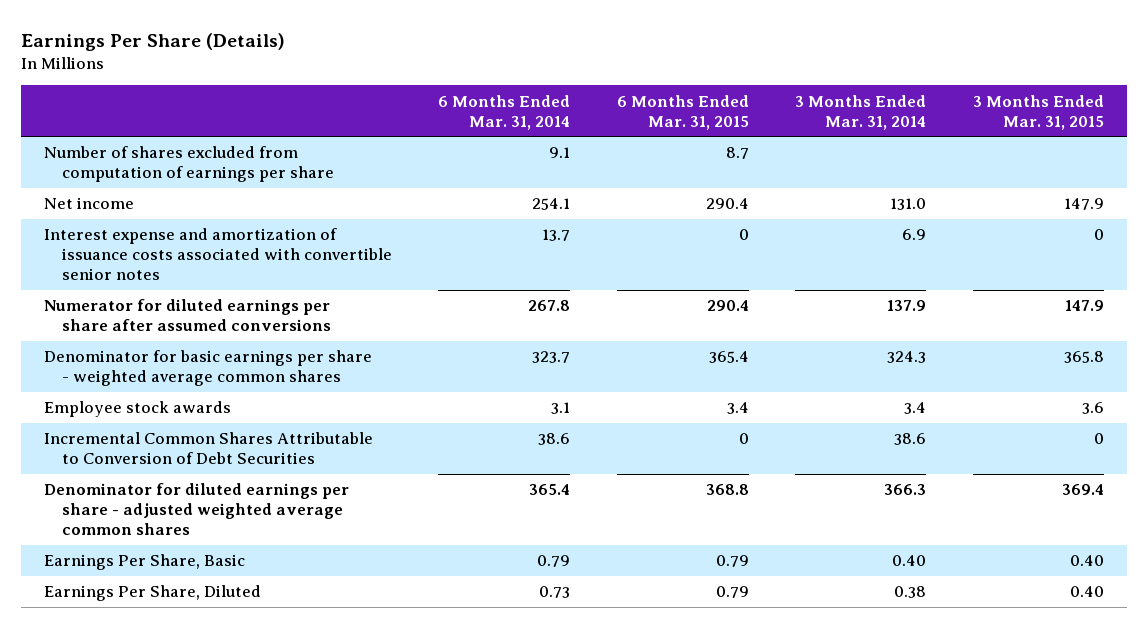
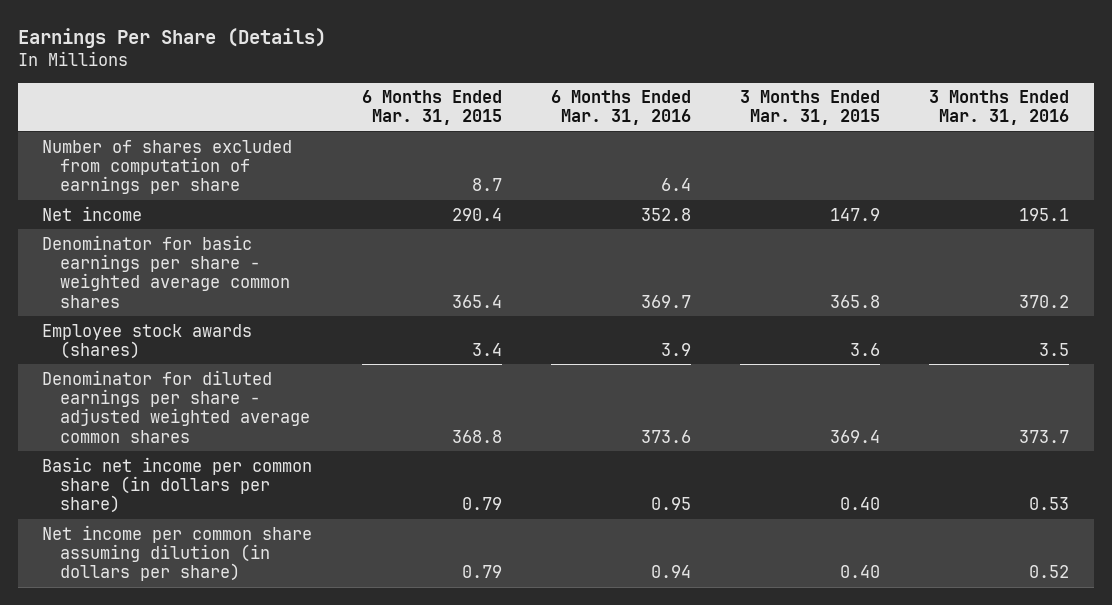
[438,94,571,130] 6 Months Ended Mar. 31, 2014 -> none
[795,94,927,130] 3 Months Ended Mar. 31, 2014 -> none
none -> [550,90,691,126] 6 Months Ended Mar. 31, 2016
none -> [929,90,1070,126] 3 Months Ended Mar. 31, 2016
[44,228,392,281] Interest expense and amortization of issuance costs associated with convertible senior notes -> none
[44,299,331,332] Numerator for diluted earnings per share after assumed conversions -> none
[44,432,374,465] Incremental Common Shares Attributable to Conversion of Debt Securities -> none
[44,401,232,418] Employee stock awards -> [42,323,253,359] Employee stock awards (shares)
[44,554,246,571] Earnings Per Share, Basic -> [42,456,313,514] Basic net income per common share (in dollars per share)
[44,585,262,602] Earnings Per Share, Diluted -> [42,524,313,582] Net income per common share assuming dilution (in dollars per share)

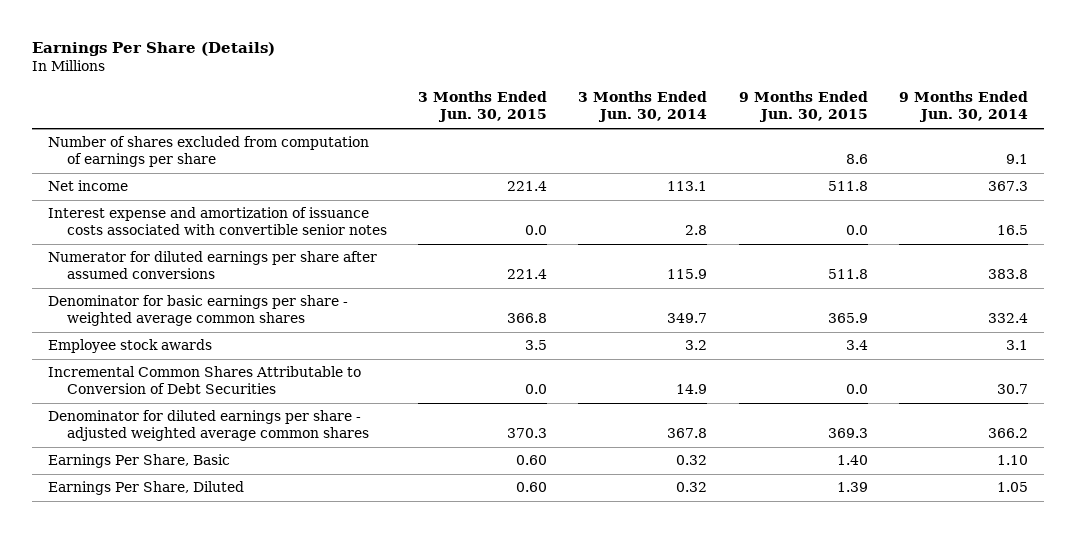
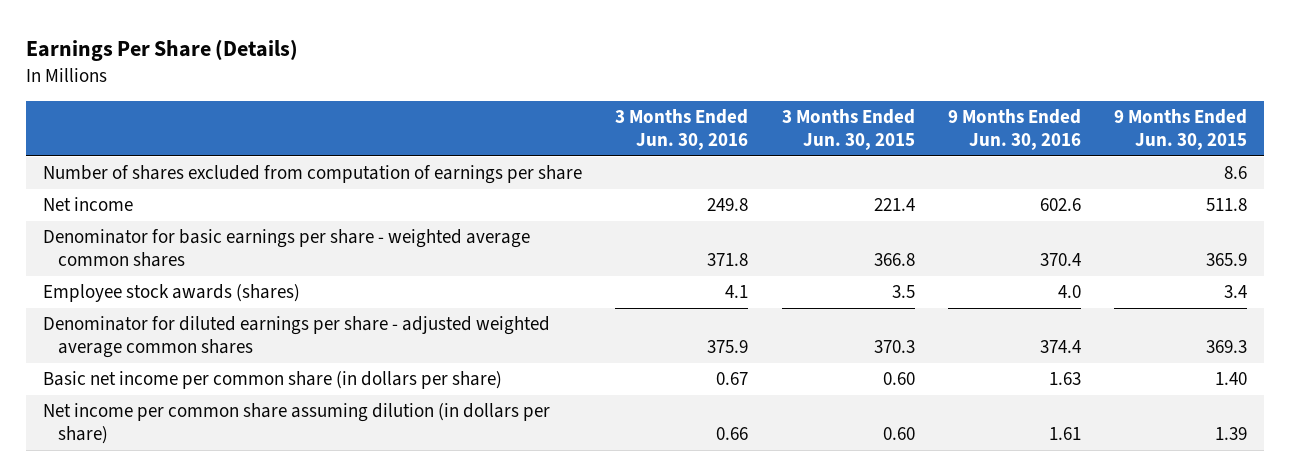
[578,91,708,123] 3 Months Ended Jun. 30, 2014 -> none
[898,91,1028,123] 9 Months Ended Jun. 30, 2014 -> none
none -> [615,108,749,151] 3 Months Ended Jun. 30, 2016
none -> [947,108,1081,151] 9 Months Ended Jun. 30, 2016
[47,207,387,236] Interest expense and amortization of issuance costs associated with convertible senior notes -> none
[47,251,377,280] Numerator for diluted earnings per share after assumed conversions -> none
[47,366,361,395] Incremental Common Shares Attributable to Conversion of Debt Securities -> none
[47,339,212,354] Employee stock awards -> [43,284,301,303] Employee stock awards (shares)
[47,454,230,469] Earnings Per Share, Basic -> [43,371,503,390] Basic net income per common share (in dollars per share)
[47,481,244,496] Earnings Per Share, Diluted -> [43,403,551,445] Net income per common share assuming dilution (in dollars per share)

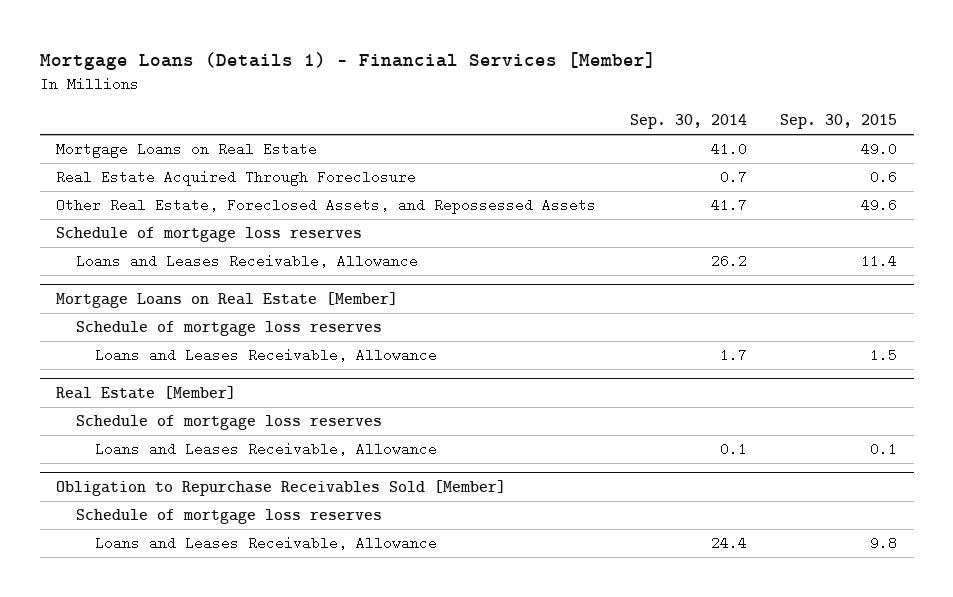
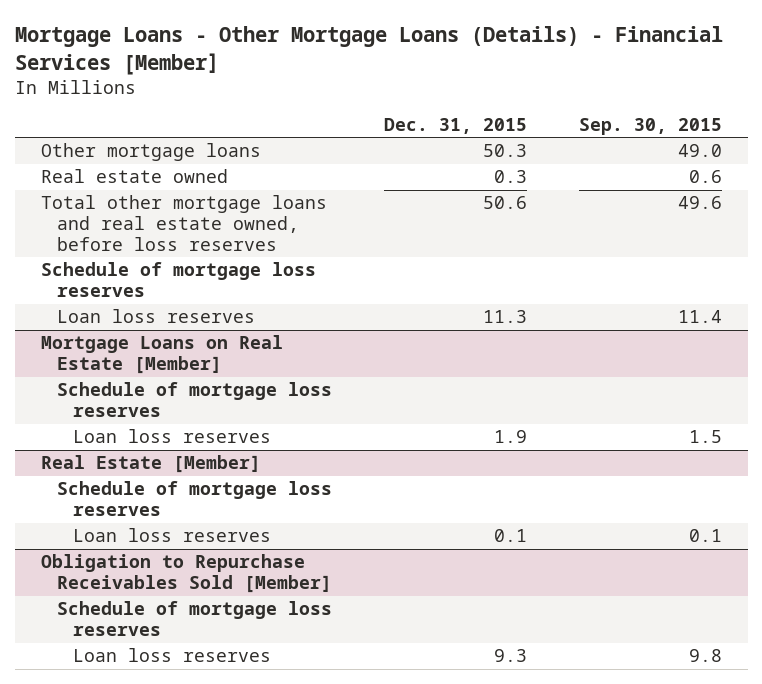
[39,52,656,71] Mortgage Loans (Details 1) - Financial Services [Member] -> [14,26,723,75] Mortgage Loans - Other Mortgage Loans (Details) - Financial Services [Member]
[629,114,747,130] Sep. 30, 2014 -> none
none -> [383,117,527,134] Dec. 31, 2015
[56,142,318,159] Mortgage Loans on Real Estate -> [40,143,261,162] Other mortgage loans
[56,170,417,187] Real Estate Acquired Through Foreclosure -> [40,169,228,184] Real estate owned
[56,198,597,215] Other Real Estate, Foreclosed Assets, and Repossessed Assets -> [40,195,327,252] Total other mortgage loans and real estate owned, before loss reserves
[75,254,418,269] Loans and Leases Receivable, Allowance -> [56,309,255,324] Loan loss reserves
[95,348,438,363] Loans and Leases Receivable, Allowance -> [73,429,272,444] Loan loss reserves
[95,442,438,457] Loans and Leases Receivable, Allowance -> [73,528,272,543] Loan loss reserves
[95,536,438,551] Loans and Leases Receivable, Allowance -> [73,648,272,663] Loan loss reserves

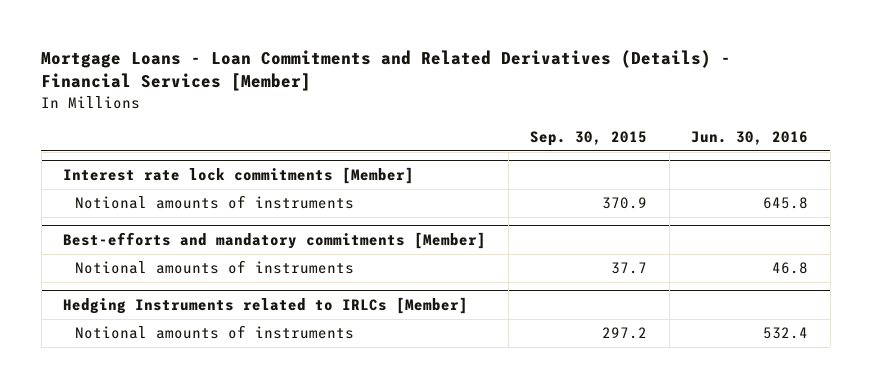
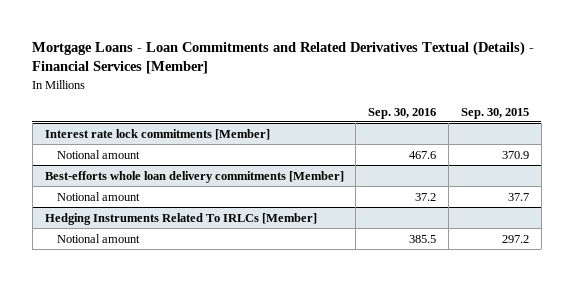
[41,50,732,92] Mortgage Loans - Loan Commitments and Related Derivatives (Details) - Financial Services [Member] -> [32,40,535,75] Mortgage Loans - Loan Commitments and Related Derivatives Textual (Details) - Financial Services [Member]
[691,130,809,145] Jun. 30, 2016 -> none
none -> [368,107,437,119] Sep. 30, 2016
[75,195,355,210] Notional amounts of instruments -> [56,149,140,159] Notional amount
[63,231,487,249] Best-efforts and mandatory commitments [Member] -> [44,170,344,183] Best-efforts whole loan delivery commitments [Member]
[75,260,355,275] Notional amounts of instruments -> [56,191,140,201] Notional amount
[63,296,469,314] Hedging Instruments related to IRLCs [Member] -> [44,212,317,225] Hedging Instruments Related To IRLCs [Member]
[75,325,355,340] Notional amounts of instruments -> [56,233,140,243] Notional amount

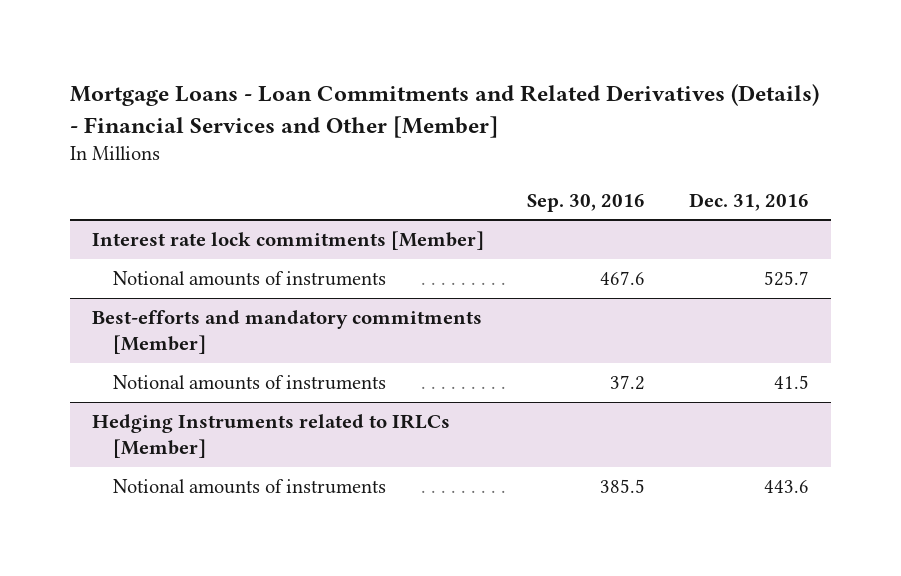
[32,40,535,75] Mortgage Loans - Loan Commitments and Related Derivatives Textual (Details) - Financial Services [Member] -> [69,84,819,138] Mortgage Loans - Loan Commitments and Related Derivatives (Details) - Financial Services and Other [Member]
[460,107,529,119] Sep. 30, 2015 -> none
none -> [689,192,810,211] Dec. 31, 2016
[56,149,140,159] Notional amount -> [112,271,386,287] Notional amounts of instruments
[44,170,344,183] Best-efforts whole loan delivery commitments [Member] -> [91,310,482,355] Best-efforts and mandatory commitments [Member]
[56,191,140,201] Notional amount -> [112,375,386,391] Notional amounts of instruments
[44,212,317,225] Hedging Instruments Related To IRLCs [Member] -> [91,414,450,459] Hedging Instruments related to IRLCs [Member]
[56,233,140,243] Notional amount -> [112,479,386,495] Notional amounts of instruments

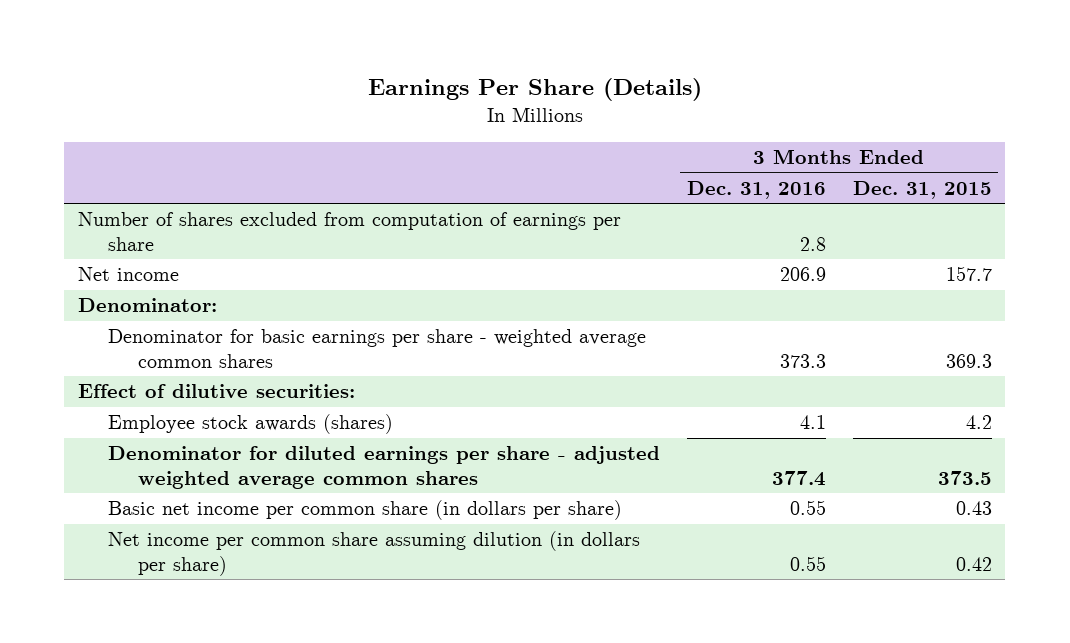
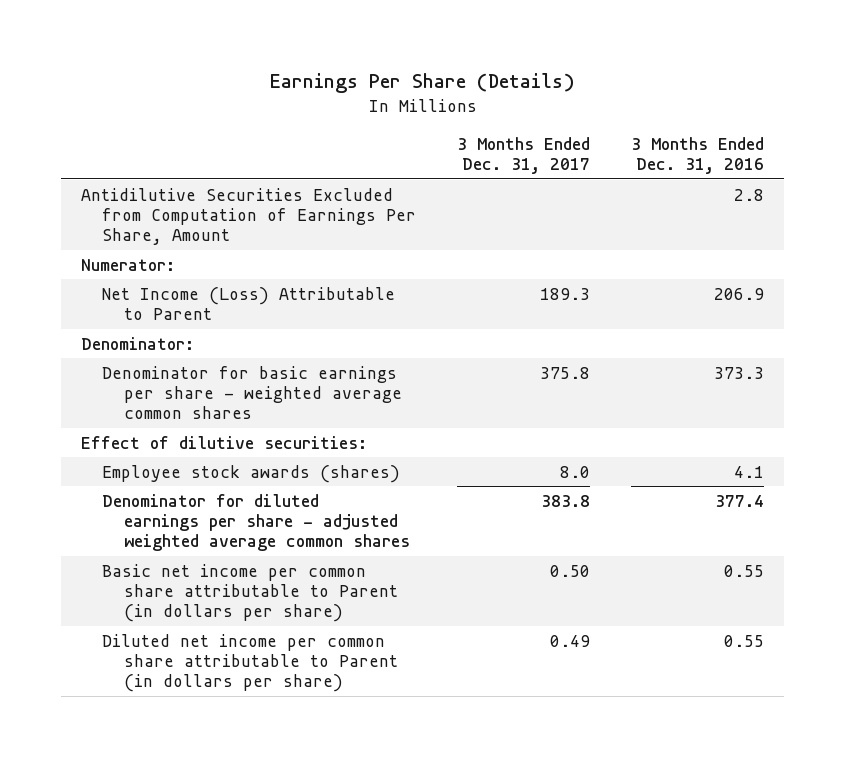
[852,180,992,199] Dec. 31, 2015 -> none
none -> [457,136,591,175] 3 Months Ended Dec. 31, 2017
[77,212,621,251] Number of shares excluded from computation of earnings per share -> [81,187,417,246] Antidilutive Securities Excluded from Computation of Earnings Per Share, Amount
none -> [81,258,176,271] Numerator:
[77,267,179,282] Net income -> [102,286,396,321] Net Income (Loss) Attributable to Parent
[108,500,623,521] Basic net income per common share (in dollars per share) -> [102,563,398,623] Basic net income per common share attributable to Parent (in dollars per share)
[108,531,641,576] Net income per common share assuming dilution (in dollars per share) -> [102,633,398,693] Diluted net income per common share attributable to Parent (in dollars per share)

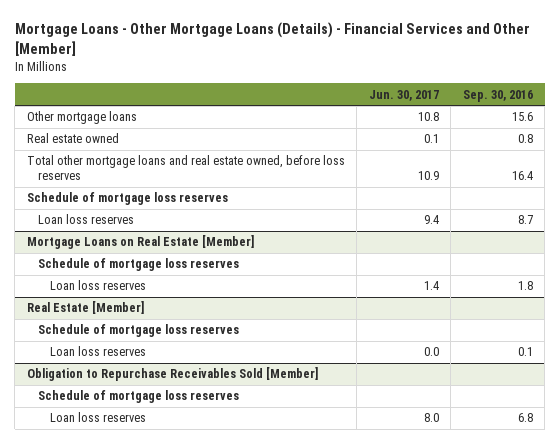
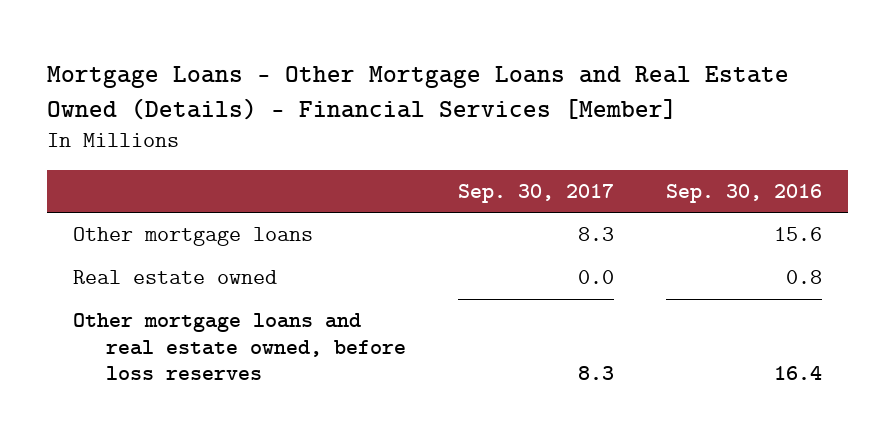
[14,22,530,56] Mortgage Loans - Other Mortgage Loans (Details) - Financial Services and Other [Member] -> [47,66,790,120] Mortgage Loans - Other Mortgage Loans and Real Estate Owned (Details) - Financial Services [Member]
[368,89,439,101] Jun. 30, 2017 -> none
none -> [458,183,615,203] Sep. 30, 2017
[26,192,228,206] Schedule of mortgage loss reserves -> none
[38,214,135,225] Loan loss reserves -> none
[26,235,254,250] Mortgage Loans on Real Estate [Member] -> none
[38,258,240,272] Schedule of mortgage loss reserves -> none
[50,280,147,291] Loan loss reserves -> none
[26,301,144,315] Real Estate [Member] -> none
[38,324,240,338] Schedule of mortgage loss reserves -> none
[50,346,147,357] Loan loss reserves -> none
[26,367,318,382] Obligation to Repurchase Receivables Sold [Member] -> none
[38,390,240,404] Schedule of mortgage loss reserves -> none
[50,412,147,423] Loan loss reserves -> none
[26,155,345,181] Total other mortgage loans and real estate owned, before loss reserves -> [73,313,407,381] Other mortgage loans and real estate owned, before loss reserves

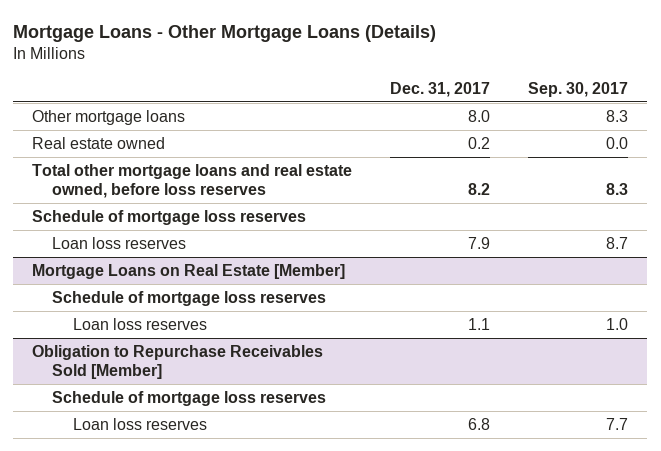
[47,66,790,120] Mortgage Loans - Other Mortgage Loans and Real Estate Owned (Details) - Financial Services [Member] -> [13,24,437,42] Mortgage Loans - Other Mortgage Loans (Details)
[666,183,823,203] Sep. 30, 2016 -> none
none -> [390,81,491,97] Dec. 31, 2017
[73,313,407,381] Other mortgage loans and real estate owned, before loss reserves -> [32,163,353,199] Total other mortgage loans and real estate owned, before loss reserves
none -> [32,209,307,225] Schedule of mortgage loss reserves
none -> [52,236,187,249] Loan loss reserves
none -> [32,263,346,279] Mortgage Loans on Real Estate [Member]
none -> [52,290,327,306] Schedule of mortgage loss reserves
none -> [72,317,207,330] Loan loss reserves
none -> [32,344,324,380] Obligation to Repurchase Receivables Sold [Member]
none -> [52,390,327,406] Schedule of mortgage loss reserves
none -> [72,417,207,430] Loan loss reserves

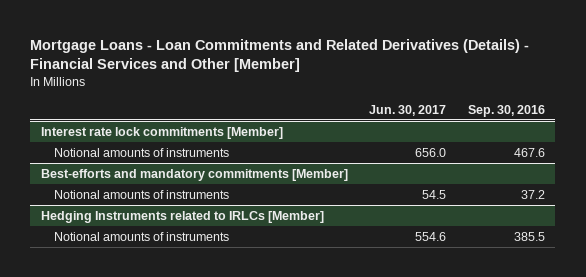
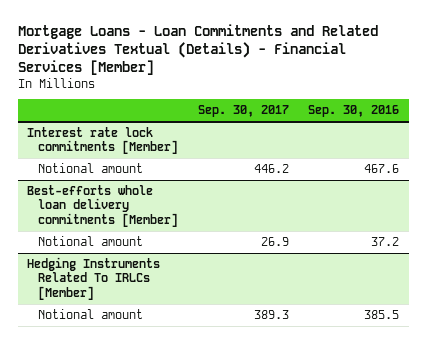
[30,38,530,73] Mortgage Loans - Loan Commitments and Related Derivatives (Details) - Financial Services and Other [Member] -> [17,23,378,75] Mortgage Loans - Loan Commitments and Related Derivatives Textual (Details) - Financial Services [Member]
[369,104,447,116] Jun. 30, 2017 -> none
none -> [197,105,289,118] Sep. 30, 2017
[54,147,230,157] Notional amounts of instruments -> [38,162,144,173] Notional amount
[40,168,348,181] Best-efforts and mandatory commitments [Member] -> [27,184,179,228] Best-efforts whole loan delivery commitments [Member]
[54,189,230,199] Notional amounts of instruments -> [38,235,144,246] Notional amount
[40,210,324,223] Hedging Instruments related to IRLCs [Member] -> [27,256,161,301] Hedging Instruments Related To IRLCs [Member]
[54,231,230,241] Notional amounts of instruments -> [38,308,144,319] Notional amount

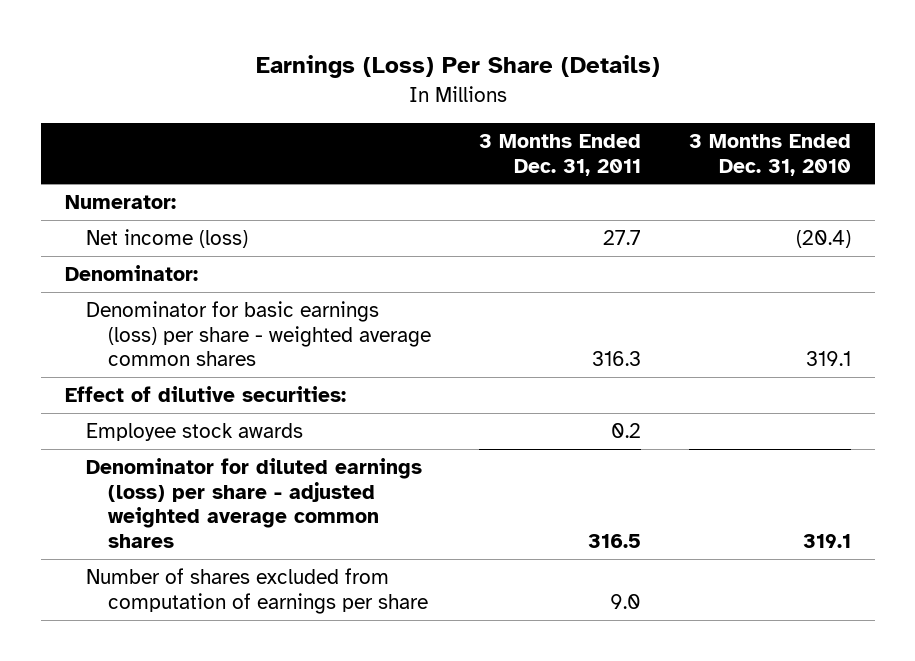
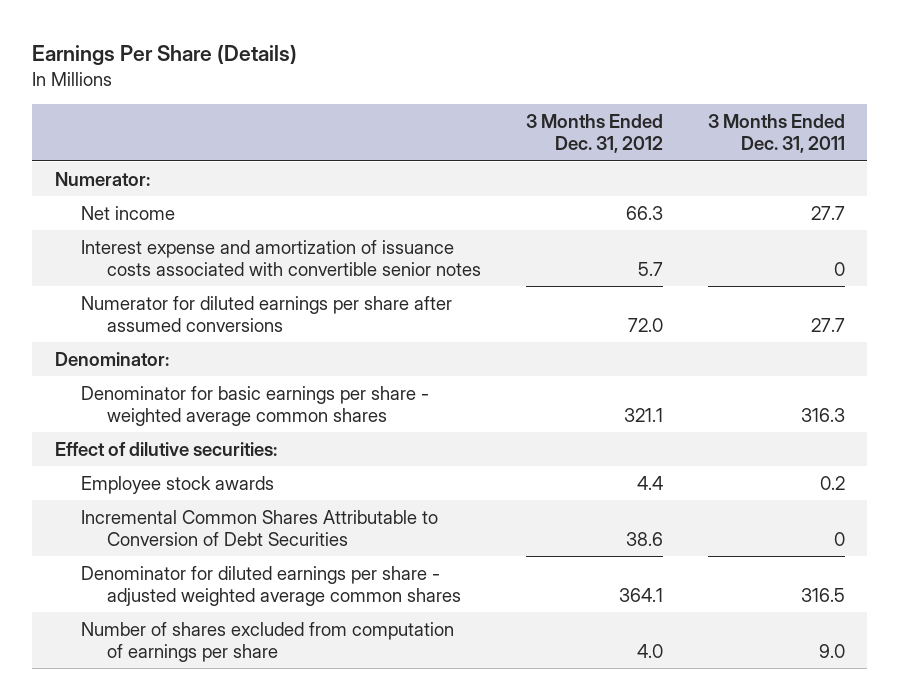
[255,55,660,79] Earnings (Loss) Per Share (Details) -> [32,43,298,65] Earnings Per Share (Details)
[688,134,851,176] 3 Months Ended Dec. 31, 2010 -> none
none -> [526,114,664,154] 3 Months Ended Dec. 31, 2012
[86,229,249,249] Net income (loss) -> [81,205,176,220] Net income
none -> [81,239,482,276] Interest expense and amortization of issuance costs associated with convertible senior notes
none -> [81,295,453,332] Numerator for diluted earnings per share after assumed conversions
[86,301,431,367] Denominator for basic earnings (loss) per share - weighted average common shares -> [81,385,430,426] Denominator for basic earnings per share - weighted average common shares
none -> [81,509,439,546] Incremental Common Shares Attributable to Conversion of Debt Securities
[86,458,423,548] Denominator for diluted earnings (loss) per share - adjusted weighted average common shares -> [81,565,462,606] Denominator for diluted earnings per share - adjusted weighted average common shares

